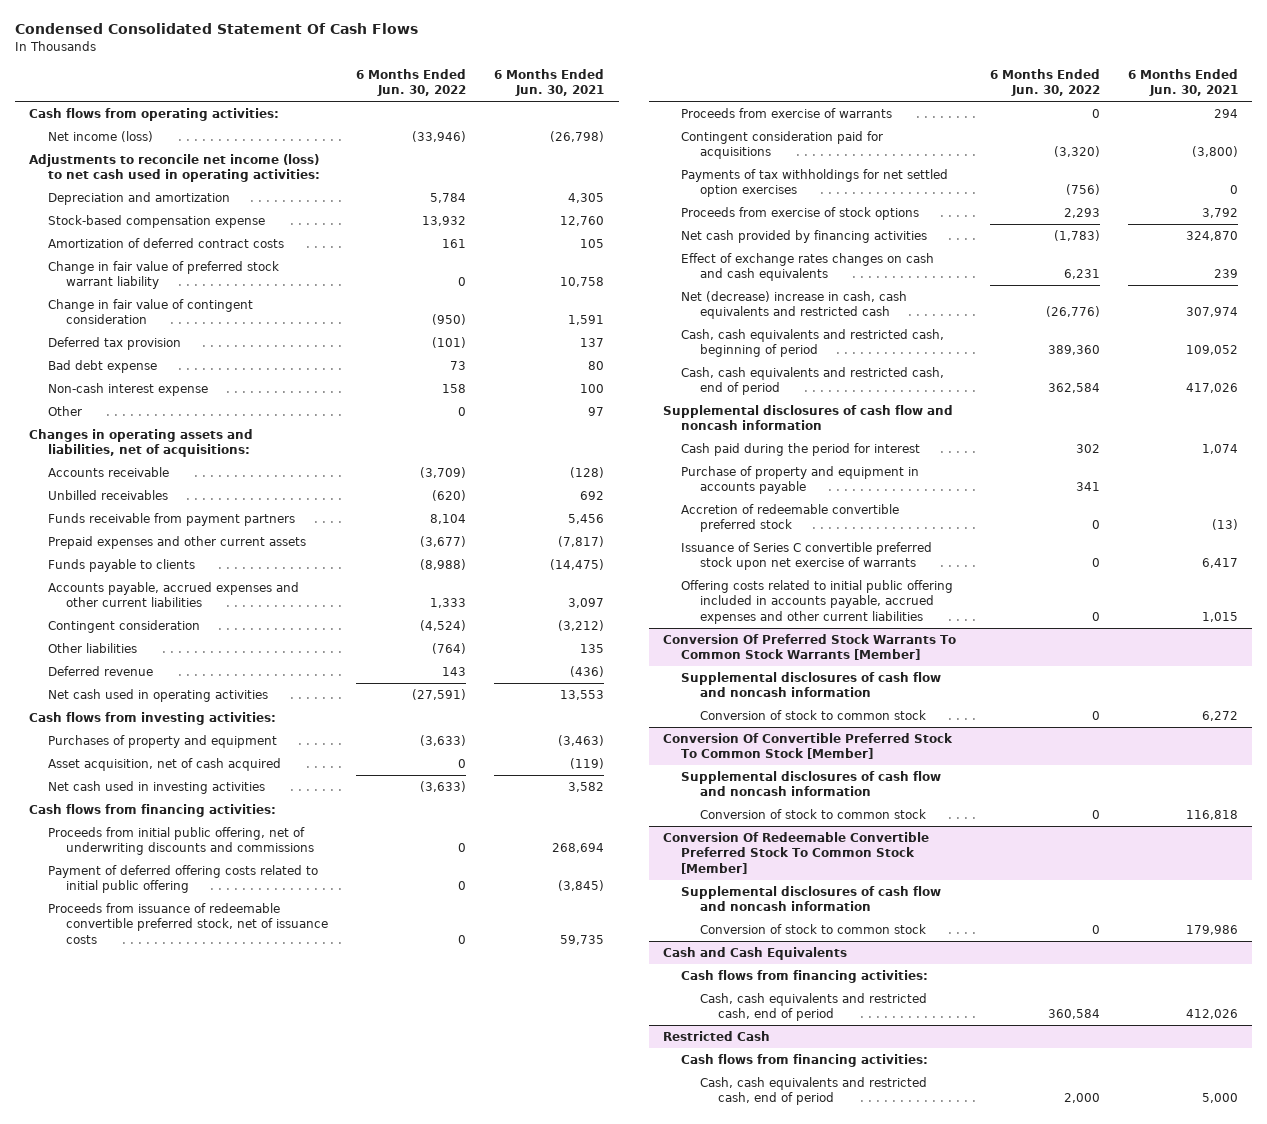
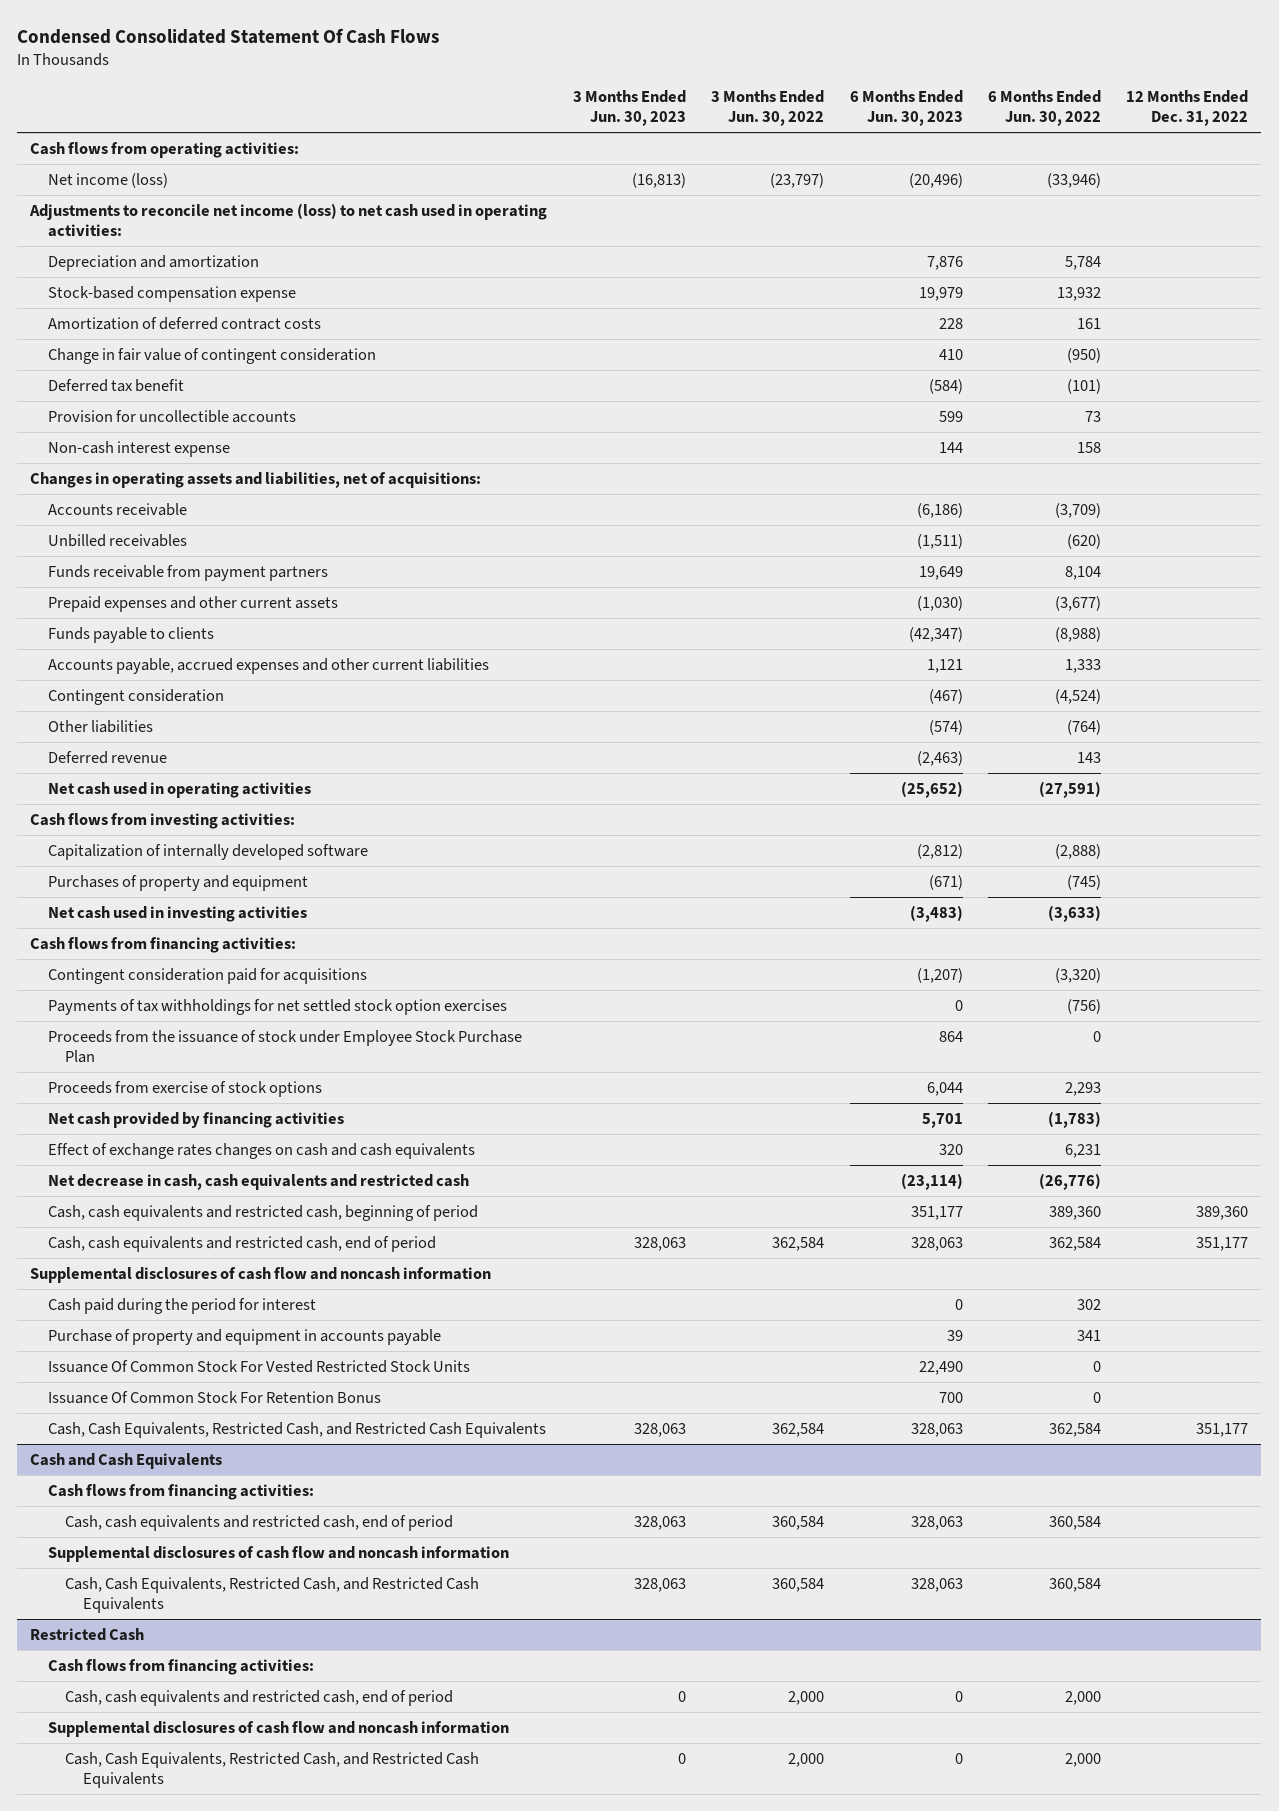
[494,68,605,97] 6 Months Ended Jun. 30, 2021 -> none
none -> [572,90,686,127] 3 Months Ended Jun. 30, 2023
none -> [711,90,825,127] 3 Months Ended Jun. 30, 2022
none -> [849,90,963,127] 6 Months Ended Jun. 30, 2023
none -> [1126,90,1249,127] 12 Months Ended Dec. 31, 2022
[47,260,279,290] Change in fair value of preferred stock warrant liability -> none
[47,336,181,350] Deferred tax provision -> [47,378,184,392] Deferred tax benefit
[47,359,157,373] Bad debt expense -> [47,409,296,423] Provision for uncollectible accounts
[47,405,82,416] Other -> none
[47,757,281,771] Asset acquisition, net of cash acquired -> none
none -> [47,843,368,860] Capitalization of internally developed software
[420,734,467,746] (3,633) -> [1066,874,1101,890] (745)
[47,826,315,856] Proceeds from initial public offering, net of underwriting discounts and commissions -> none
[47,864,318,894] Payment of deferred offering costs related to initial public offering -> none
[47,902,329,944] Proceeds from issuance of redeemable convertible preferred stock, net of issuance costs -> none
[681,107,893,118] Proceeds from exercise of warrants -> none
[681,168,949,198] Payments of tax withholdings for net settled option exercises -> [47,998,507,1015] Payments of tax withholdings for net settled stock option exercises
none -> [47,1029,522,1063] Proceeds from the issuance of stock under Employee Stock Purchase Plan
[681,290,908,320] Net (decrease) increase in cash, cash equivalents and restricted cash -> [47,1173,469,1190] Net decrease in cash, cash equivalents and restricted cash
[681,503,900,533] Accretion of redeemable convertible preferred stock -> none
[681,541,933,571] Issuance of Series C convertible preferred stock upon net exercise of warrants -> none
[681,579,954,624] Offering costs related to initial public offering included in accounts payable, accrued expenses and other current liabilities -> none
[662,633,956,661] Conversion Of Preferred Stock Warrants To Common Stock Warrants [Member] -> none
[681,671,942,698] Supplemental disclosures of cash flow and noncash information -> none
[699,709,926,720] Conversion of stock to common stock -> none
[662,732,953,760] Conversion Of Convertible Preferred Stock To Common Stock [Member] -> none
[681,770,942,797] Supplemental disclosures of cash flow and noncash information -> none
[699,808,926,819] Conversion of stock to common stock -> none
[662,831,929,874] Conversion Of Redeemable Convertible Preferred Stock To Common Stock [Member] -> none
[681,885,942,912] Supplemental disclosures of cash flow and noncash information -> none
[699,923,926,934] Conversion of stock to common stock -> none
none -> [47,1359,470,1373] Issuance Of Common Stock For Vested Restricted Stock Units
none -> [47,1390,381,1404] Issuance Of Common Stock For Retention Bonus
none -> [47,1421,546,1438] Cash, Cash Equivalents, Restricted Cash, and Restricted Cash Equivalents
none -> [47,1545,509,1562] Supplemental disclosures of cash flow and noncash information
none -> [65,1576,480,1613] Cash, Cash Equivalents, Restricted Cash, and Restricted Cash Equivalents
none -> [47,1720,509,1737] Supplemental disclosures of cash flow and noncash information
none -> [65,1751,480,1788] Cash, Cash Equivalents, Restricted Cash, and Restricted Cash Equivalents

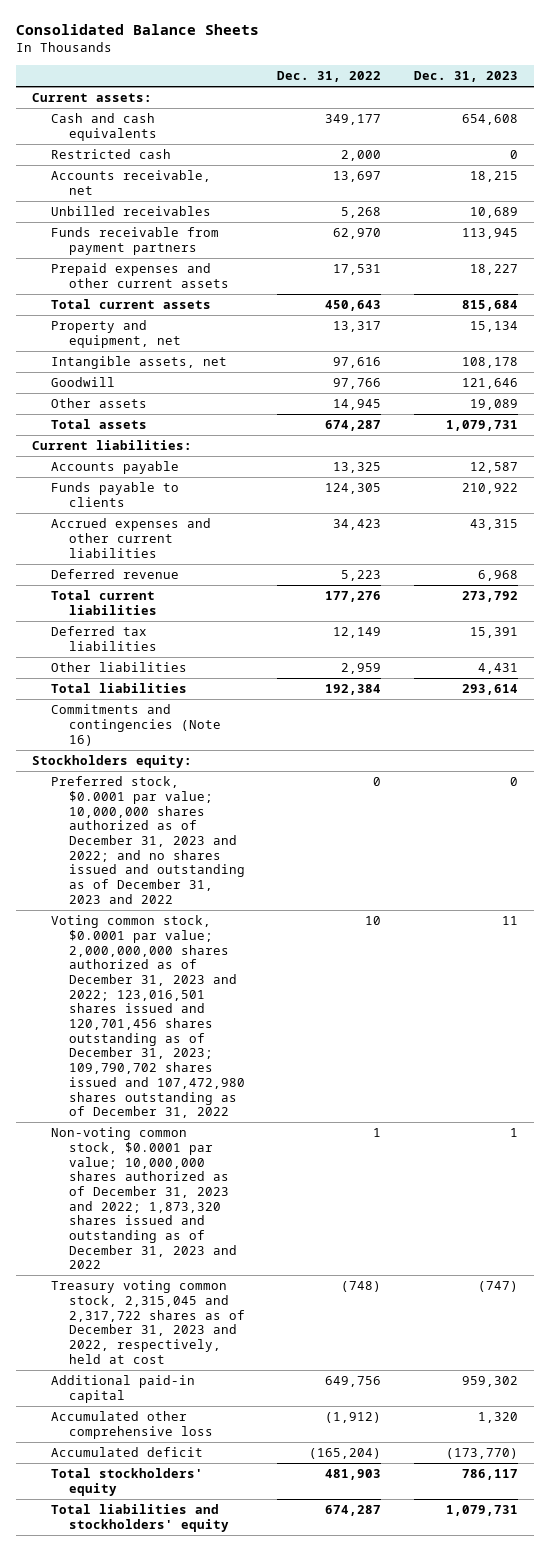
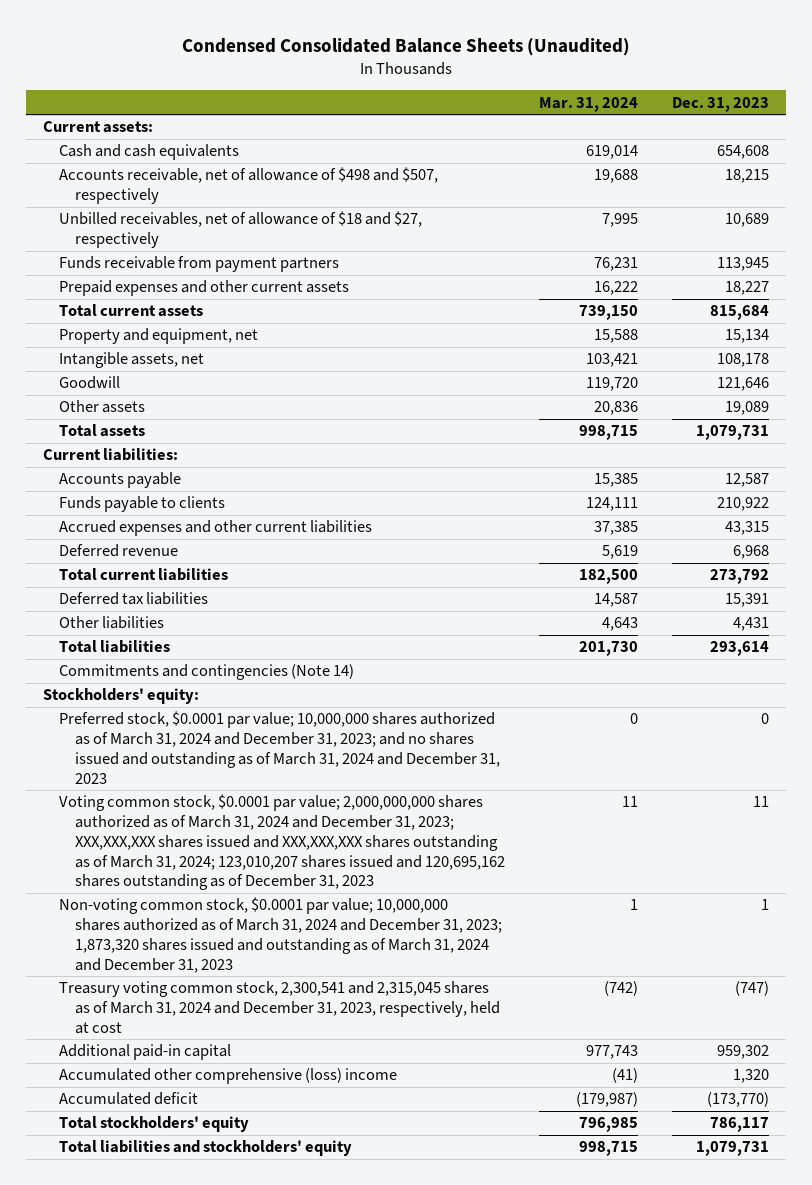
[15,24,259,36] Consolidated Balance Sheets -> [182,37,631,56] Condensed Consolidated Balance Sheets (Unaudited)
[277,71,382,83] Dec. 31, 2022 -> none
none -> [539,96,639,112] Mar. 31, 2024
[50,149,171,160] Restricted cash -> none
[50,170,211,195] Accounts receivable, net -> [59,167,439,205] Accounts receivable, net of allowance of $498 and $507, respectively
[50,206,211,217] Unbilled receivables -> [59,211,423,249] Unbilled receivables, net of allowance of $18 and $27, respectively
[50,704,221,746] Commitments and contingencies (Note 16) -> [59,664,355,681] Commitments and contingencies (Note 14)
[32,755,193,769] Stockholders equity: -> [42,688,199,705] Stockholders' equity:
[50,776,245,904] Preferred stock, $0.0001 par value; 10,000,000 shares authorized as of December 31, 2023 and 2022; and no shares issued and outstanding as of December 31, 2023 and 2022 -> [59,711,501,784] Preferred stock, $0.0001 par value; 10,000,000 shares authorized as of March 31, 2024 and December 31, 2023; and no shares issued and outstanding as of March 31, 2024 and December 31, 2023
[50,915,245,1119] Voting common stock, $0.0001 par value; 2,000,000,000 shares authorized as of December 31, 2023 and 2022; 123,016,501 shares issued and 120,701,456 shares outstanding as of December 31, 2023; 109,790,702 shares issued and 107,472,980 shares outstanding as of December 31, 2022 -> [59,794,506,891] Voting common stock, $0.0001 par value; 2,000,000,000 shares authorized as of March 31, 2024 and December 31, 2023; XXX,XXX,XXX shares issued and XXX,XXX,XXX shares outstanding as of March 31, 2024; 123,010,207 shares issued and 120,695,162 shares outstanding as of December 31, 2023
[50,1127,237,1270] Non-voting common stock, $0.0001 par value; 10,000,000 shares authorized as of December 31, 2023 and 2022; 1,873,320 shares issued and outstanding as of December 31, 2023 and 2022 -> [59,897,503,973] Non-voting common stock, $0.0001 par value; 10,000,000 shares authorized as of March 31, 2024 and December 31, 2023; 1,873,320 shares issued and outstanding as of March 31, 2024 and December 31, 2023
[50,1280,245,1364] Treasury voting common stock, 2,315,045 and 2,317,722 shares as of December 31, 2023 and 2022, respectively, held at cost -> [59,981,501,1034] Treasury voting common stock, 2,300,541 and 2,315,045 shares as of March 31, 2024 and December 31, 2023, respectively, held at cost
[50,1411,213,1439] Accumulated other comprehensive loss -> [59,1068,398,1085] Accumulated other comprehensive (loss) income

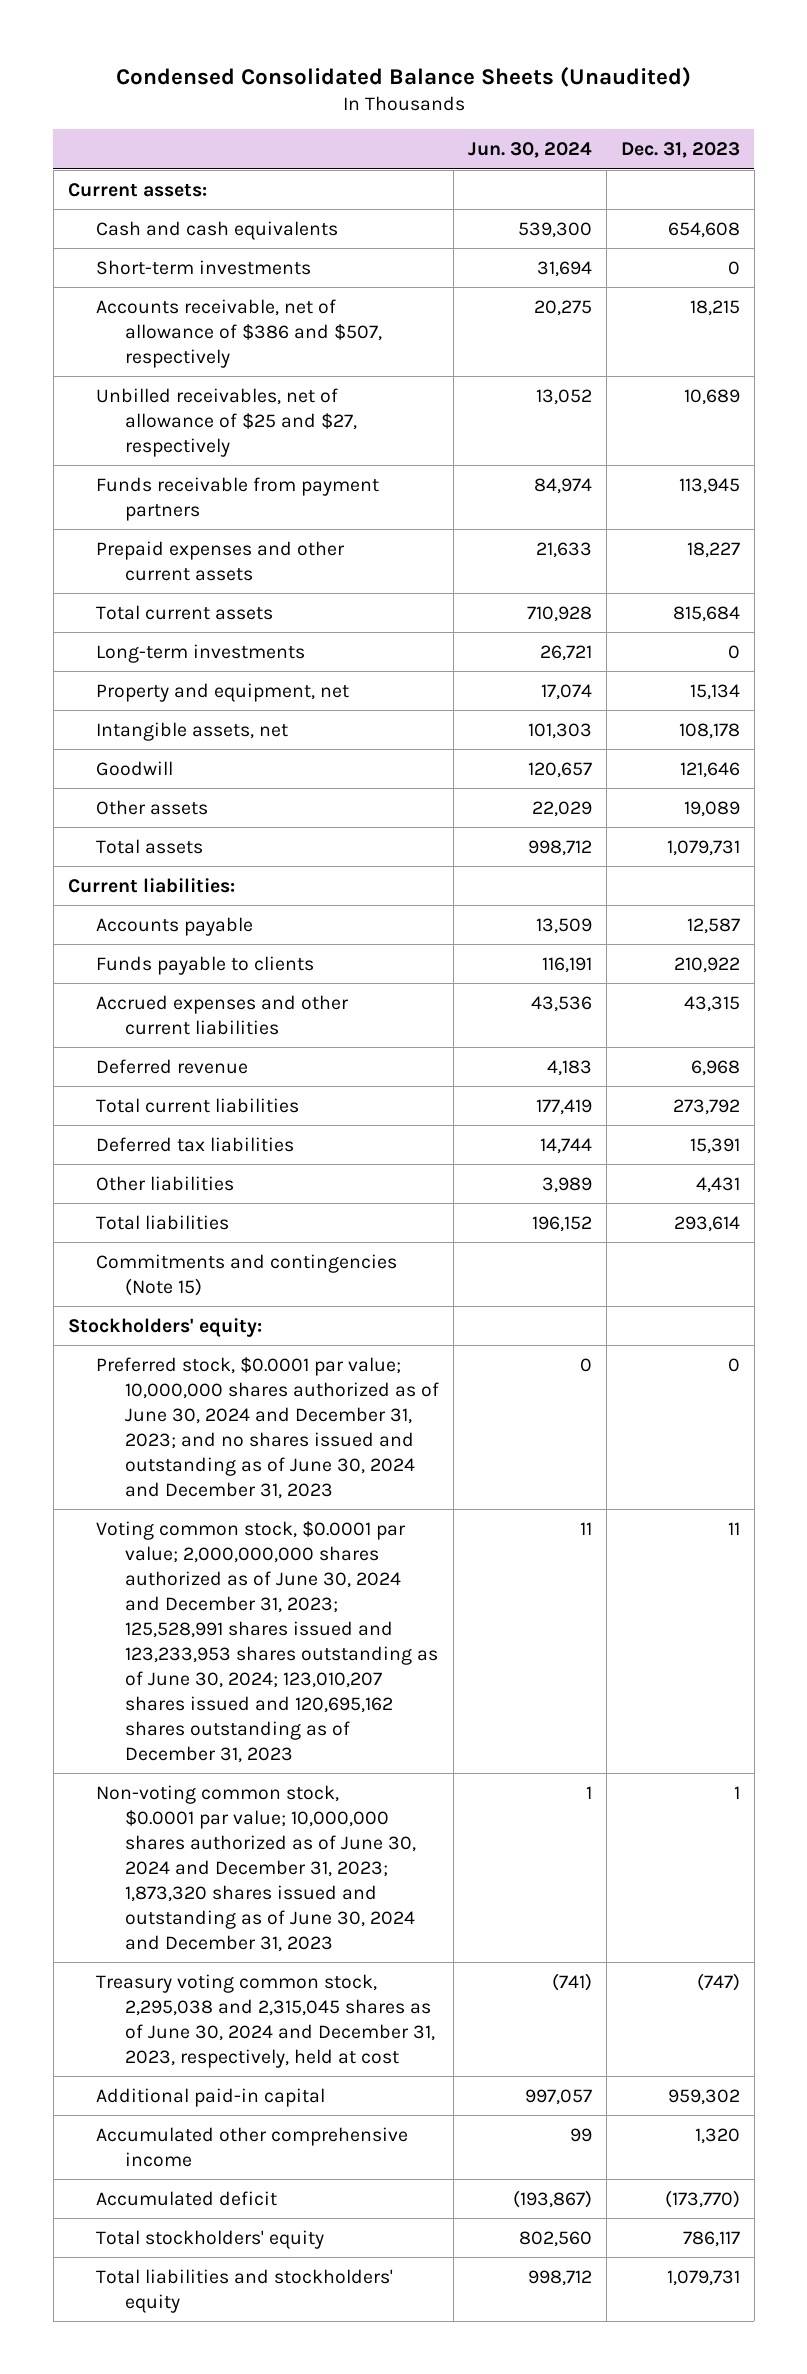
[539,96,639,112] Mar. 31, 2024 -> none
none -> [467,142,592,159] Jun. 30, 2024
none -> [96,259,312,275] Short-term investments
[59,167,439,205] Accounts receivable, net of allowance of $498 and $507, respectively -> [96,298,382,368] Accounts receivable, net of allowance of $386 and $507, respectively
[59,211,423,249] Unbilled receivables, net of allowance of $18 and $27, respectively -> [96,387,357,457] Unbilled receivables, net of allowance of $25 and $27, respectively
none -> [96,643,306,663] Long-term investments
[59,664,355,681] Commitments and contingencies (Note 14) -> [96,1253,398,1296] Commitments and contingencies (Note 15)
[59,711,501,784] Preferred stock, $0.0001 par value; 10,000,000 shares authorized as of March 31, 2024 and December 31, 2023; and no shares issued and outstanding as of March 31, 2024 and December 31, 2023 -> [96,1356,439,1499] Preferred stock, $0.0001 par value; 10,000,000 shares authorized as of June 30, 2024 and December 31, 2023; and no shares issued and outstanding as of June 30, 2024 and December 31, 2023
[59,794,506,891] Voting common stock, $0.0001 par value; 2,000,000,000 shares authorized as of March 31, 2024 and December 31, 2023; XXX,XXX,XXX shares issued and XXX,XXX,XXX shares outstanding as of March 31, 2024; 123,010,207 shares issued and 120,695,162 shares outstanding as of December 31, 2023 -> [96,1520,438,1763] Voting common stock, $0.0001 par value; 2,000,000,000 shares authorized as of June 30, 2024 and December 31, 2023; 125,528,991 shares issued and 123,233,953 shares outstanding as of June 30, 2024; 123,010,207 shares issued and 120,695,162 shares outstanding as of December 31, 2023
[59,897,503,973] Non-voting common stock, $0.0001 par value; 10,000,000 shares authorized as of March 31, 2024 and December 31, 2023; 1,873,320 shares issued and outstanding as of March 31, 2024 and December 31, 2023 -> [96,1784,416,1952] Non-voting common stock, $0.0001 par value; 10,000,000 shares authorized as of June 30, 2024 and December 31, 2023; 1,873,320 shares issued and outstanding as of June 30, 2024 and December 31, 2023
[59,981,501,1034] Treasury voting common stock, 2,300,541 and 2,315,045 shares as of March 31, 2024 and December 31, 2023, respectively, held at cost -> [96,1973,435,2068] Treasury voting common stock, 2,295,038 and 2,315,045 shares as of June 30, 2024 and December 31, 2023, respectively, held at cost
[59,1068,398,1085] Accumulated other comprehensive (loss) income -> [96,2126,409,2167] Accumulated other comprehensive income

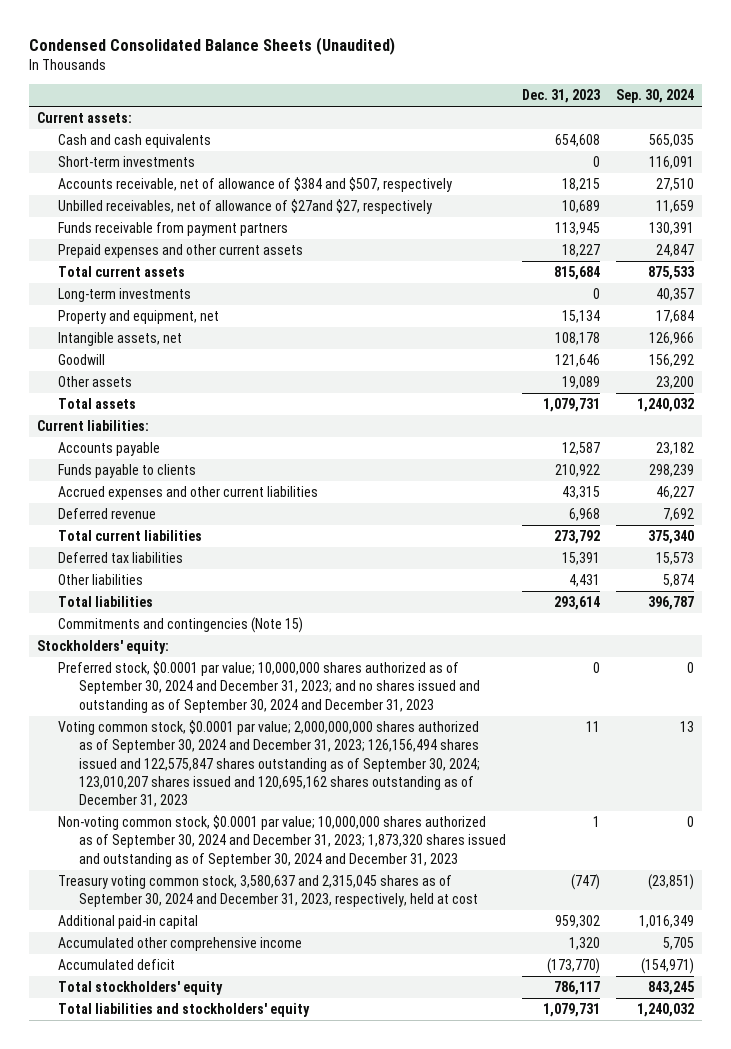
[467,142,592,159] Jun. 30, 2024 -> none
none -> [615,89,694,104] Sep. 30, 2024
[96,298,382,368] Accounts receivable, net of allowance of $386 and $507, respectively -> [58,177,453,193] Accounts receivable, net of allowance of $384 and $507, respectively
[96,387,357,457] Unbilled receivables, net of allowance of $25 and $27, respectively -> [58,199,433,215] Unbilled receivables, net of allowance of $27and $27, respectively
[96,1356,439,1499] Preferred stock, $0.0001 par value; 10,000,000 shares authorized as of June 30, 2024 and December 31, 2023; and no shares issued and outstanding as of June 30, 2024 and December 31, 2023 -> [58,661,481,713] Preferred stock, $0.0001 par value; 10,000,000 shares authorized as of September 30, 2024 and December 31, 2023; and no shares issued and outstanding as of September 30, 2024 and December 31, 2023
[96,1520,438,1763] Voting common stock, $0.0001 par value; 2,000,000,000 shares authorized as of June 30, 2024 and December 31, 2023; 125,528,991 shares issued and 123,233,953 shares outstanding as of June 30, 2024; 123,010,207 shares issued and 120,695,162 shares outstanding as of December 31, 2023 -> [58,720,481,808] Voting common stock, $0.0001 par value; 2,000,000,000 shares authorized as of September 30, 2024 and December 31, 2023; 126,156,494 shares issued and 122,575,847 shares outstanding as of September 30, 2024; 123,010,207 shares issued and 120,695,162 shares outstanding as of December 31, 2023
[96,1784,416,1952] Non-voting common stock, $0.0001 par value; 10,000,000 shares authorized as of June 30, 2024 and December 31, 2023; 1,873,320 shares issued and outstanding as of June 30, 2024 and December 31, 2023 -> [58,815,507,867] Non-voting common stock, $0.0001 par value; 10,000,000 shares authorized as of September 30, 2024 and December 31, 2023; 1,873,320 shares issued and outstanding as of September 30, 2024 and December 31, 2023
[96,1973,435,2068] Treasury voting common stock, 2,295,038 and 2,315,045 shares as of June 30, 2024 and December 31, 2023, respectively, held at cost -> [58,875,479,908] Treasury voting common stock, 3,580,637 and 2,315,045 shares as of September 30, 2024 and December 31, 2023, respectively, held at cost

